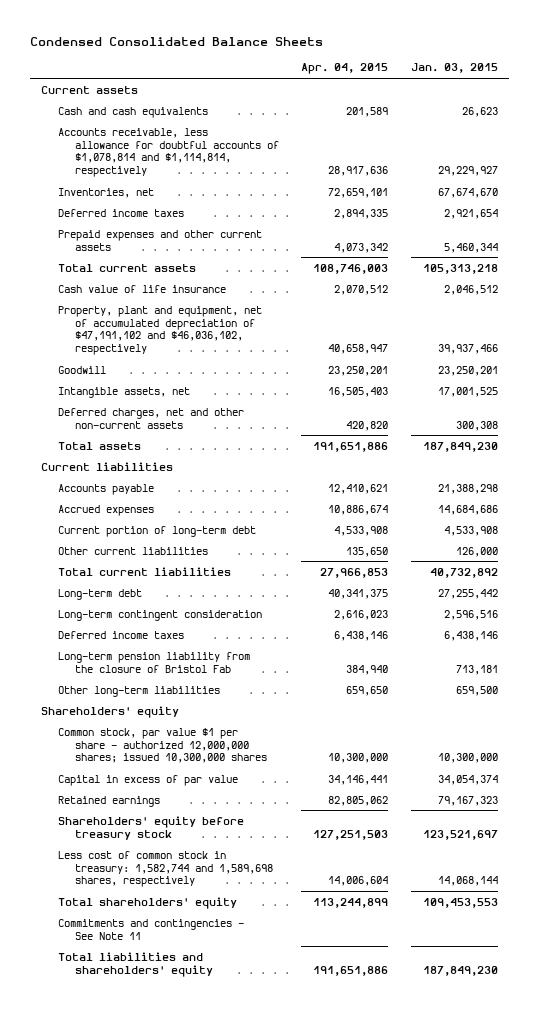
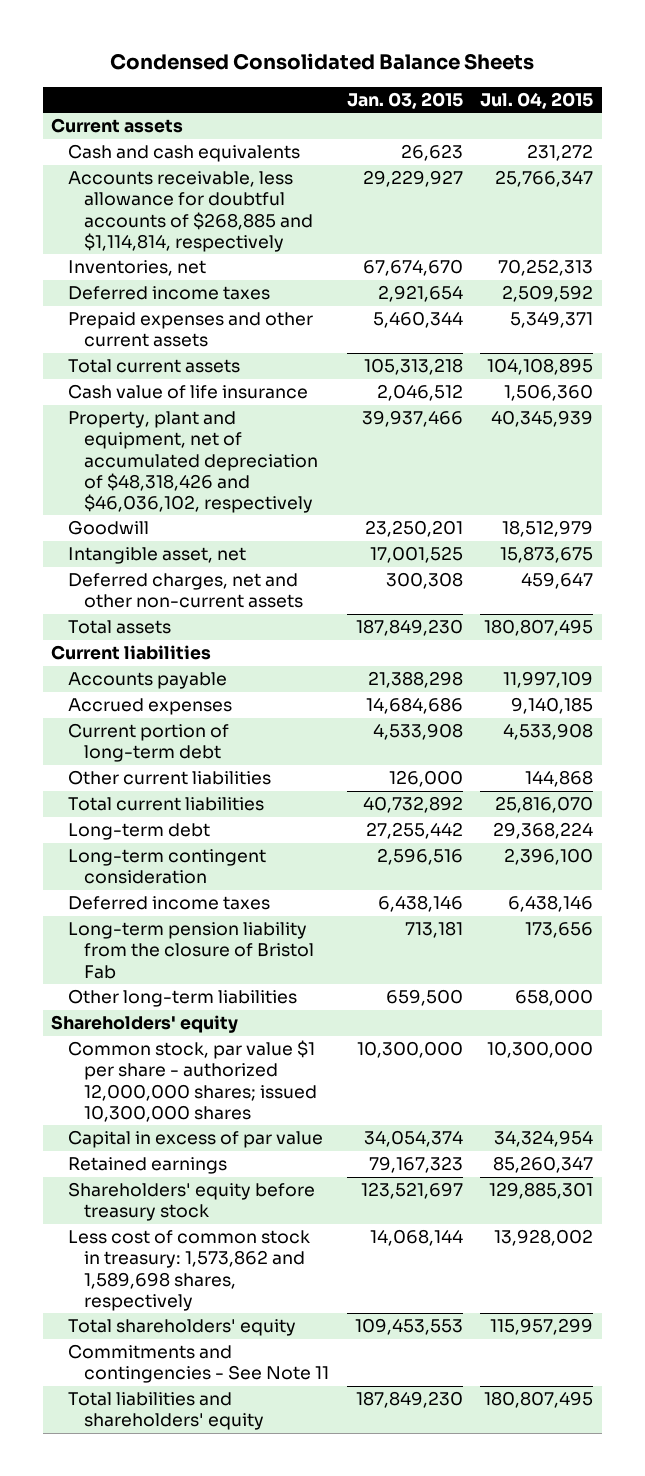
[301,63,389,75] Apr. 04, 2015 -> none
none -> [480,91,594,109] Jul. 04, 2015
[57,127,279,178] Accounts receivable, less allowance for doubtful accounts of $1,078,814 and $1,114,814, respectively -> [67,171,314,252] Accounts receivable, less allowance for doubtful accounts of $268,885 and $1,114,814, respectively
[57,305,262,356] Property, plant and equipment, net of accumulated depreciation of $47,191,102 and $46,036,102, respectively -> [67,411,319,513] Property, plant and equipment, net of accumulated depreciation of $48,318,426 and $46,036,102, respectively
[57,386,190,398] Intangible assets, net -> [67,547,246,565] Intangible asset, net
[57,850,273,888] Less cost of common stock in treasury: 1,582,744 and 1,589,698 shares, respectively -> [67,1230,310,1311] Less cost of common stock in treasury: 1,573,862 and 1,589,698 shares, respectively

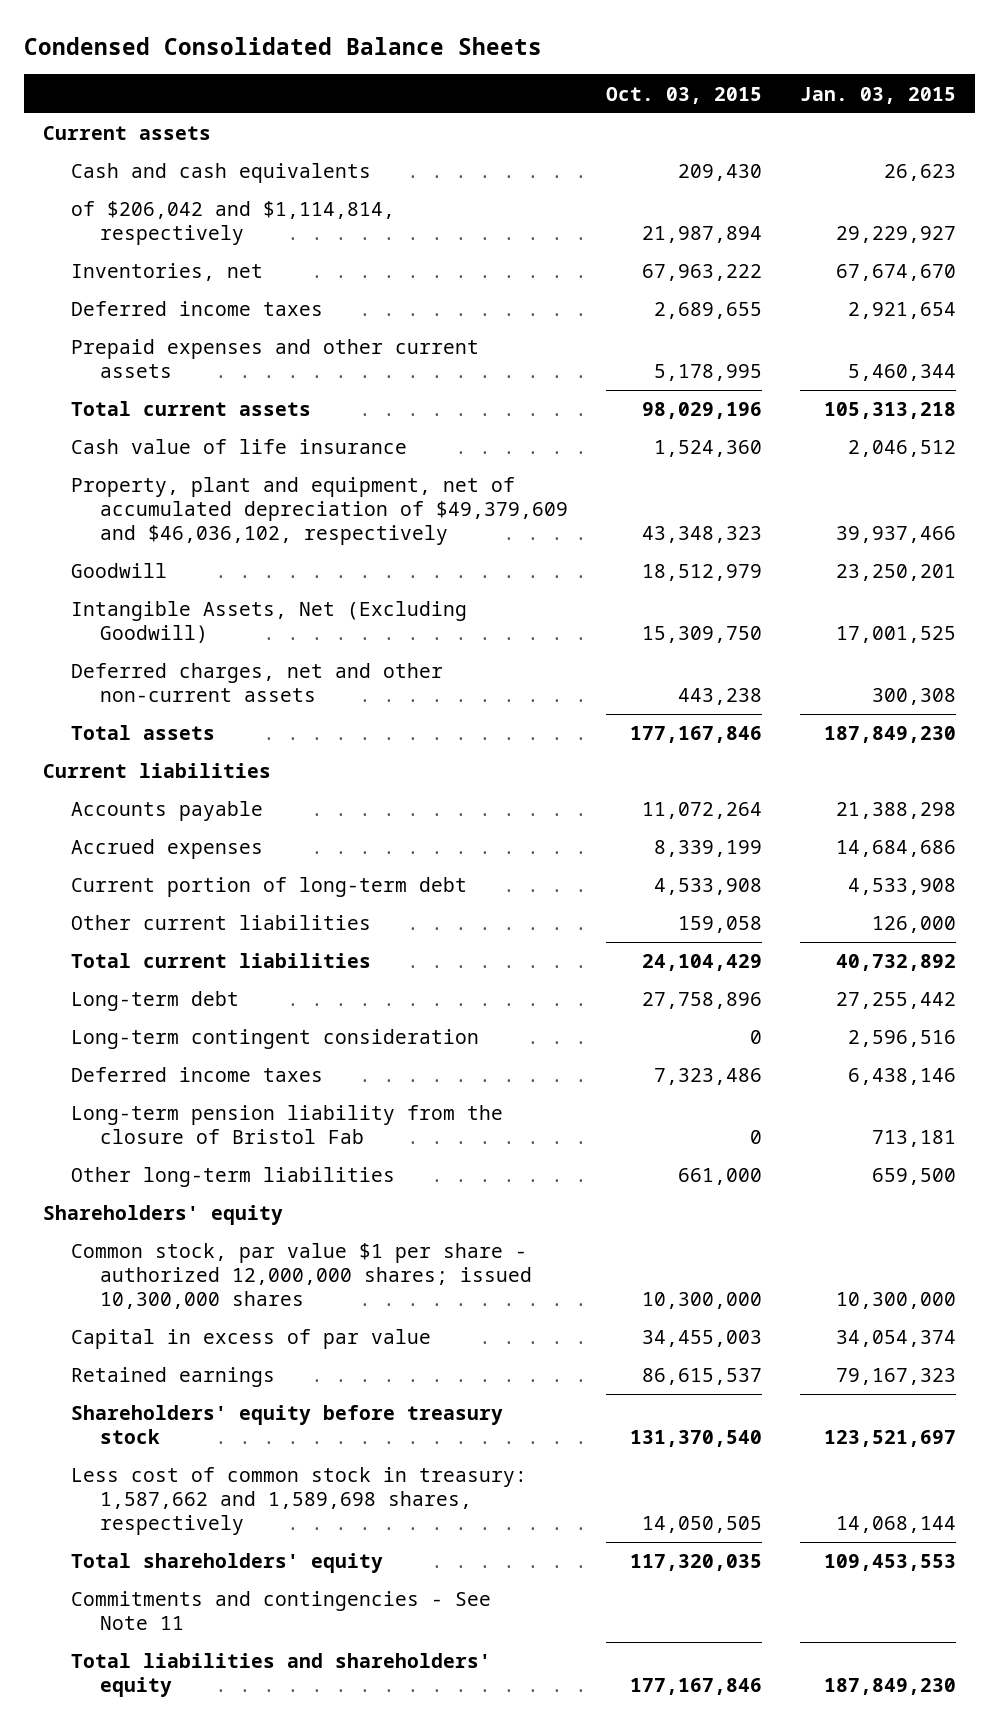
[480,91,594,109] Jul. 04, 2015 -> none
none -> [605,86,762,104] Oct. 03, 2015
[67,171,314,252] Accounts receivable, less allowance for doubtful accounts of $268,885 and $1,114,814, respectively -> [71,201,396,245] of $206,042 and $1,114,814, respectively
[67,411,319,513] Property, plant and equipment, net of accumulated depreciation of $48,318,426 and $46,036,102, respectively -> [71,477,568,545] Property, plant and equipment, net of accumulated depreciation of $49,379,609 and $46,036,102, respectively
[67,547,246,565] Intangible asset, net -> [71,601,468,643] Intangible Assets, Net (Excluding Goodwill)
[67,1230,310,1311] Less cost of common stock in treasury: 1,573,862 and 1,589,698 shares, respectively -> [71,1467,528,1535] Less cost of common stock in treasury: 1,587,662 and 1,589,698 shares, respectively

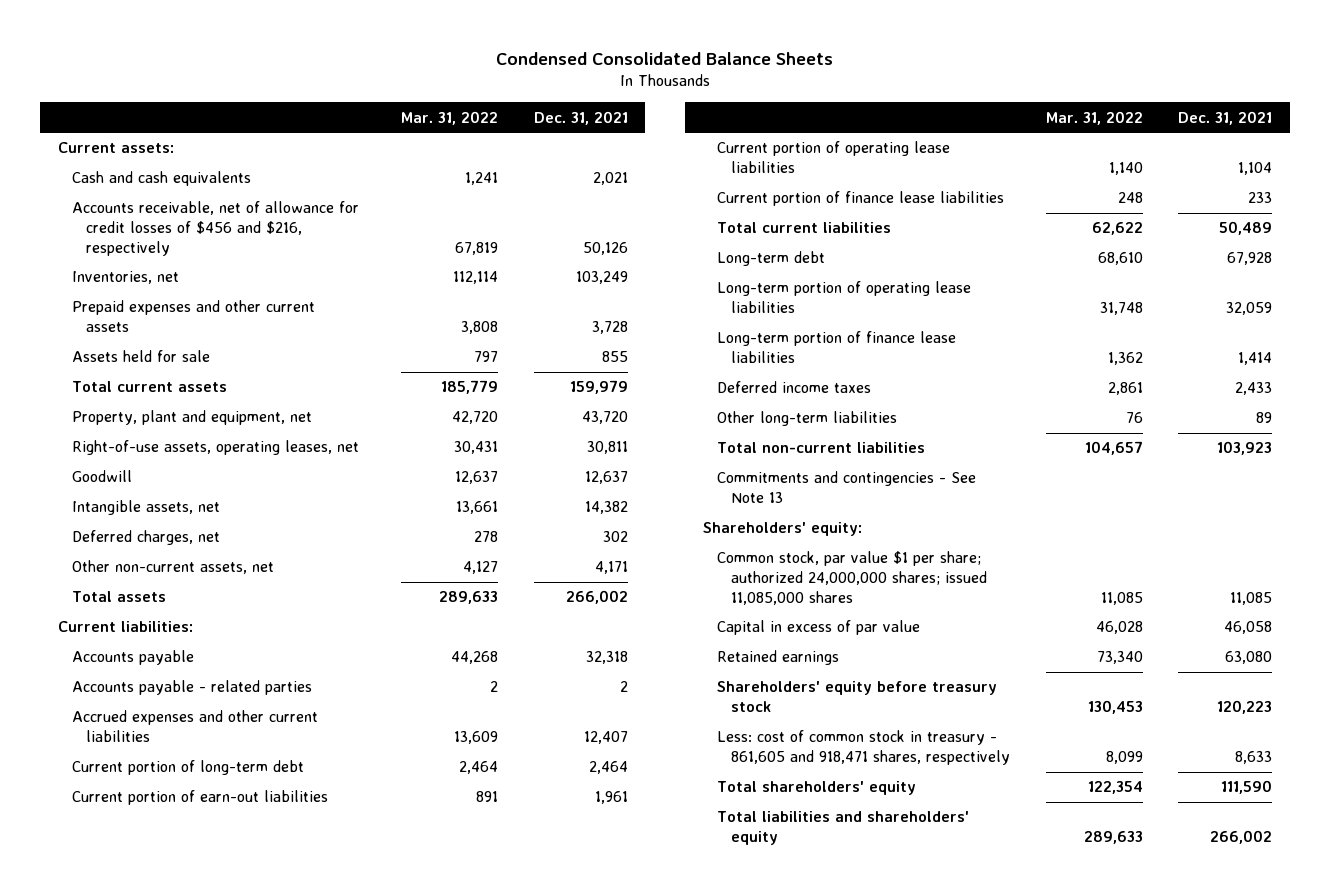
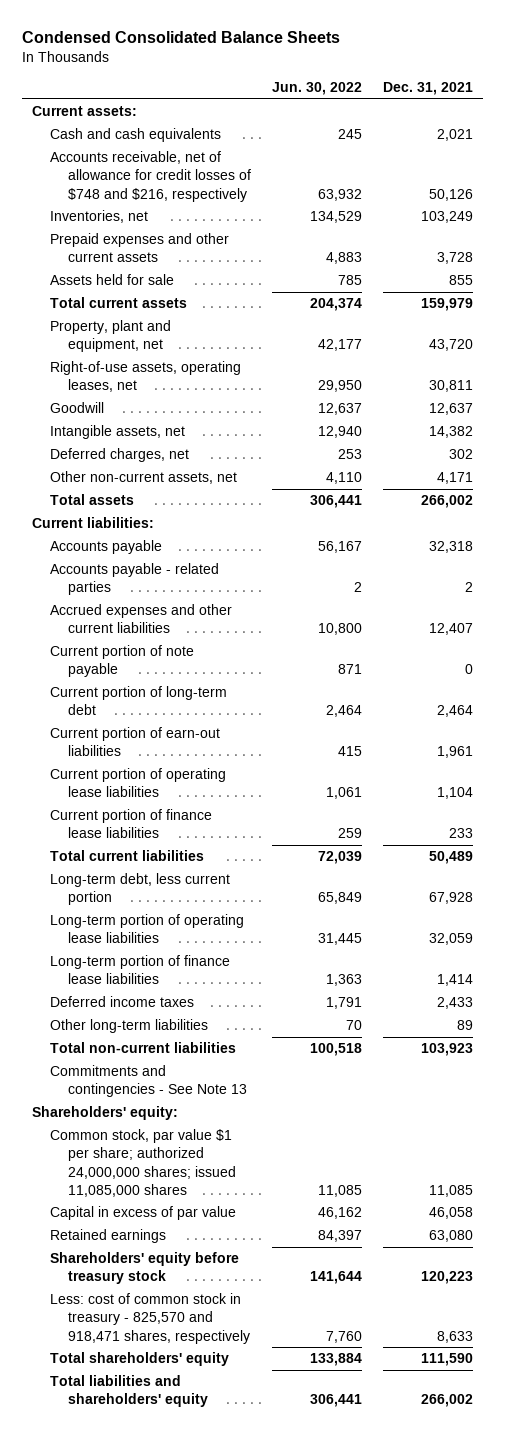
[400,110,498,125] Mar. 31, 2022 -> none
none -> [272,82,363,96] Jun. 30, 2022
[72,201,360,256] Accounts receivable, net of allowance for credit losses of $456 and $216, respectively -> [50,151,252,202] Accounts receivable, net of allowance for credit losses of $748 and $216, respectively
none -> [50,645,195,678] Current portion of note payable
[716,251,825,267] Long-term debt -> [50,873,231,906] Long-term debt, less current portion
[716,730,1010,766] Less: cost of common stock in treasury - 861,605 and 918,471 shares, respectively -> [50,1293,251,1344] Less: cost of common stock in treasury - 825,570 and 918,471 shares, respectively

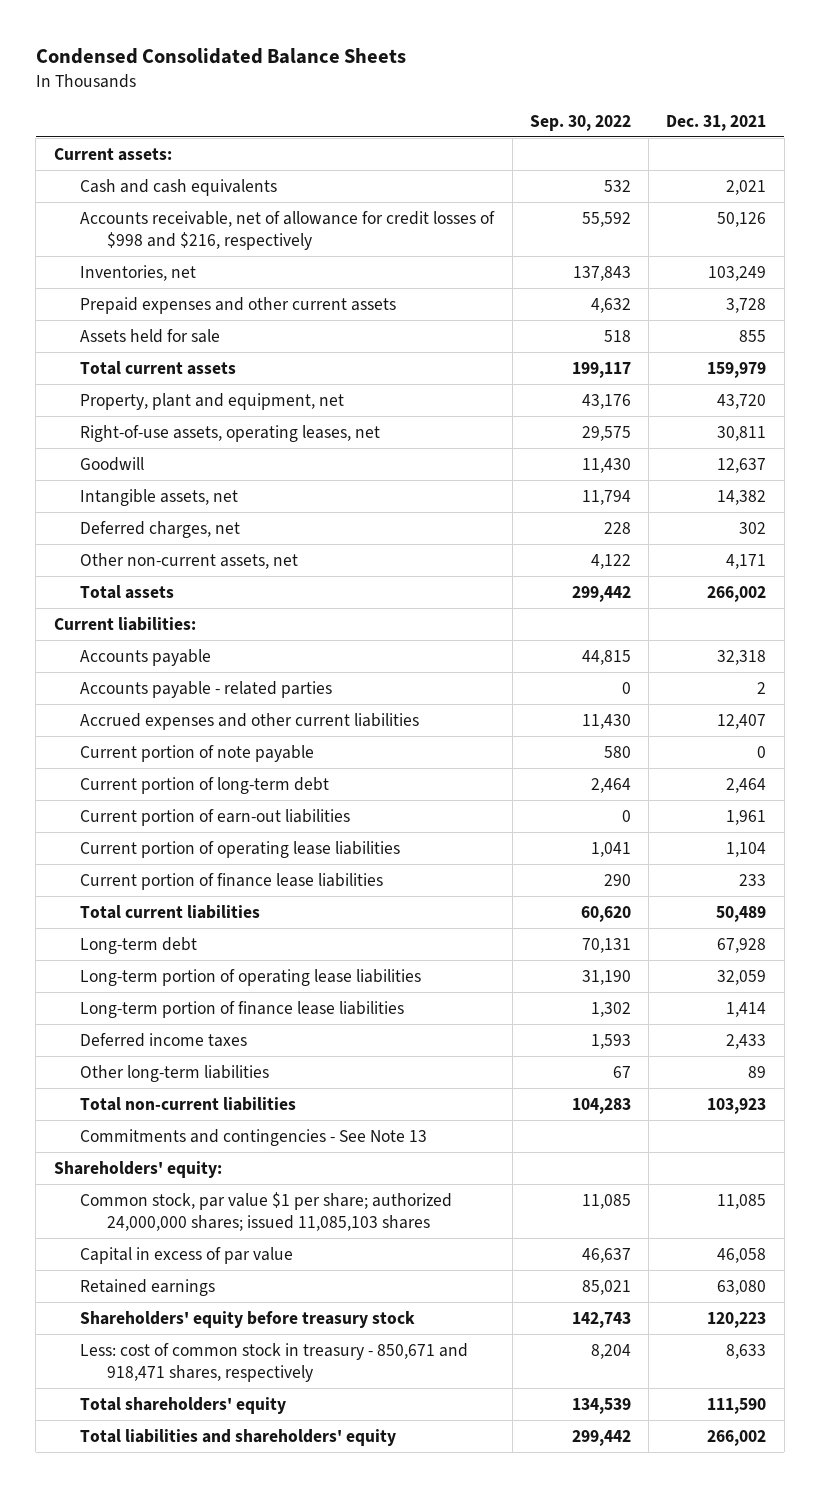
[272,82,363,96] Jun. 30, 2022 -> none
none -> [529,114,631,131] Sep. 30, 2022
[50,151,252,202] Accounts receivable, net of allowance for credit losses of $748 and $216, respectively -> [80,210,496,251] Accounts receivable, net of allowance for credit losses of $998 and $216, respectively
[50,873,231,906] Long-term debt, less current portion -> [80,936,198,954] Long-term debt
[50,1129,237,1197] Common stock, par value $1 per share; authorized 24,000,000 shares; issued 11,085,000 shares -> [80,1191,453,1232] Common stock, par value $1 per share; authorized 24,000,000 shares; issued 11,085,103 shares
[50,1293,251,1344] Less: cost of common stock in treasury - 825,570 and 918,471 shares, respectively -> [80,1342,469,1383] Less: cost of common stock in treasury - 850,671 and 918,471 shares, respectively

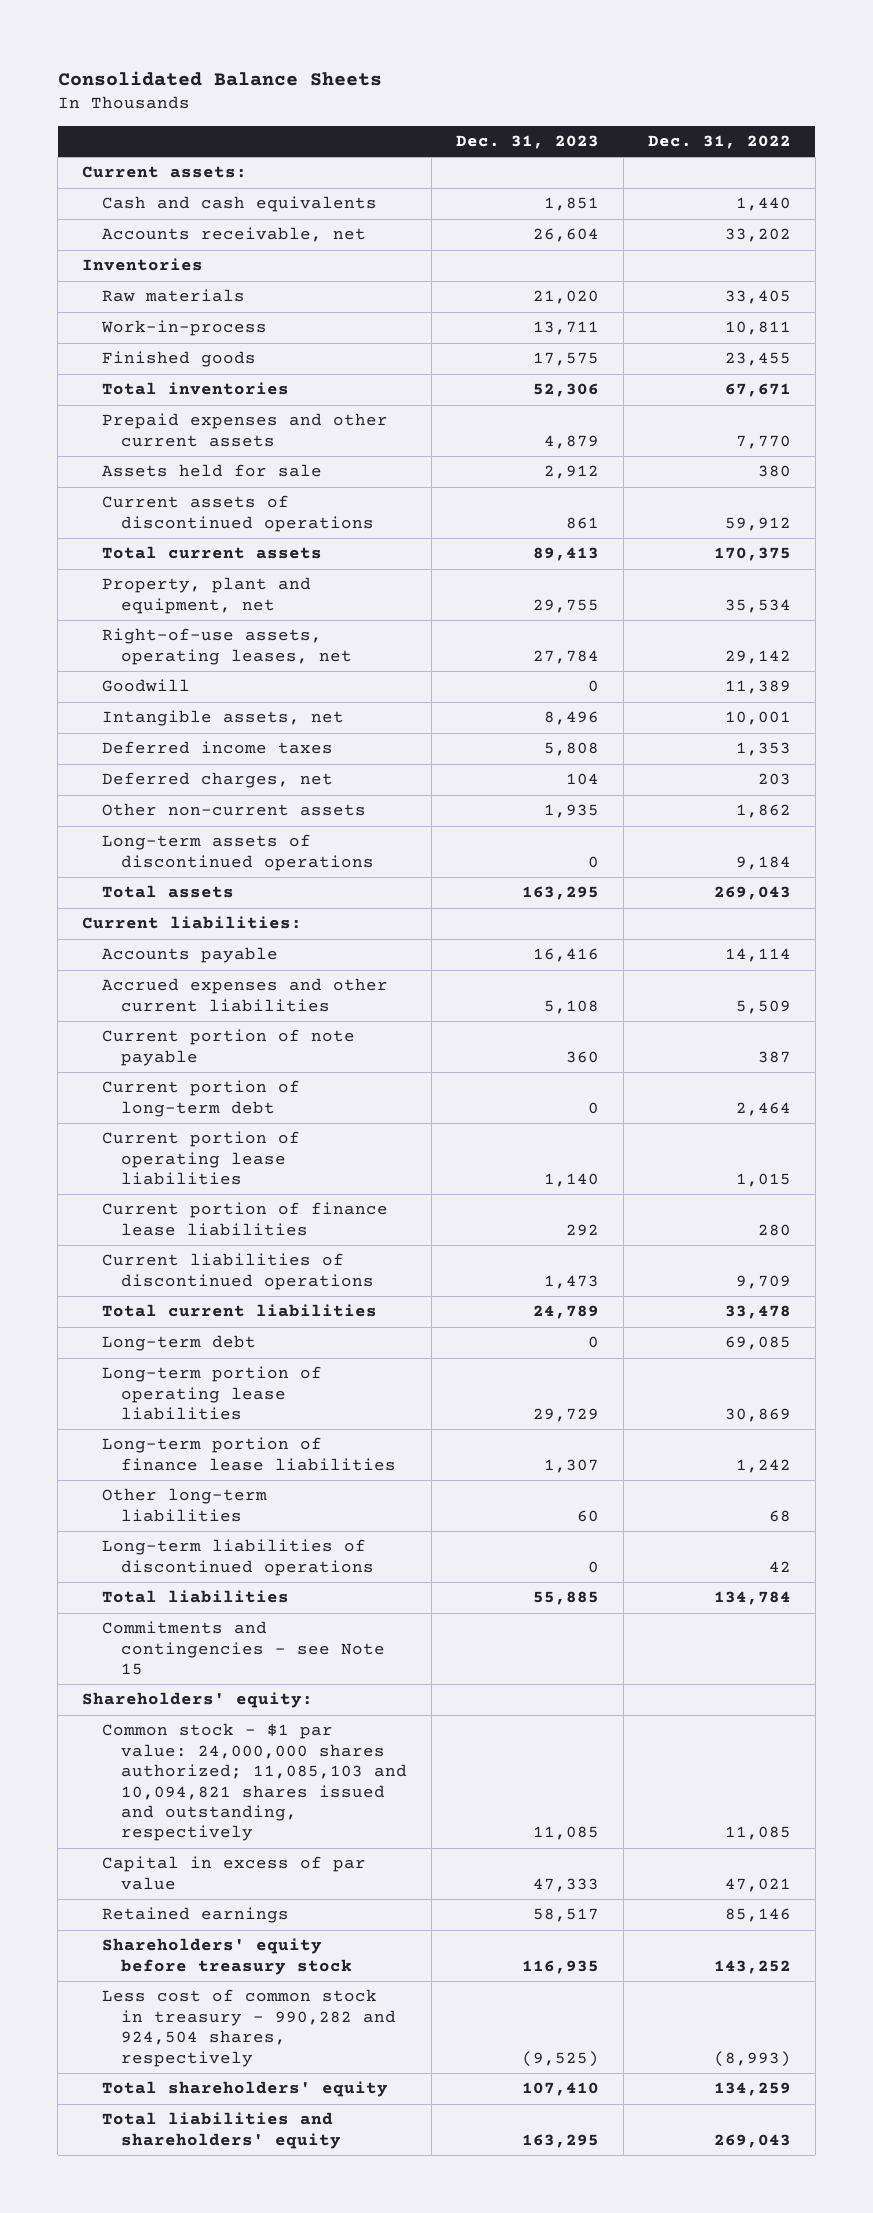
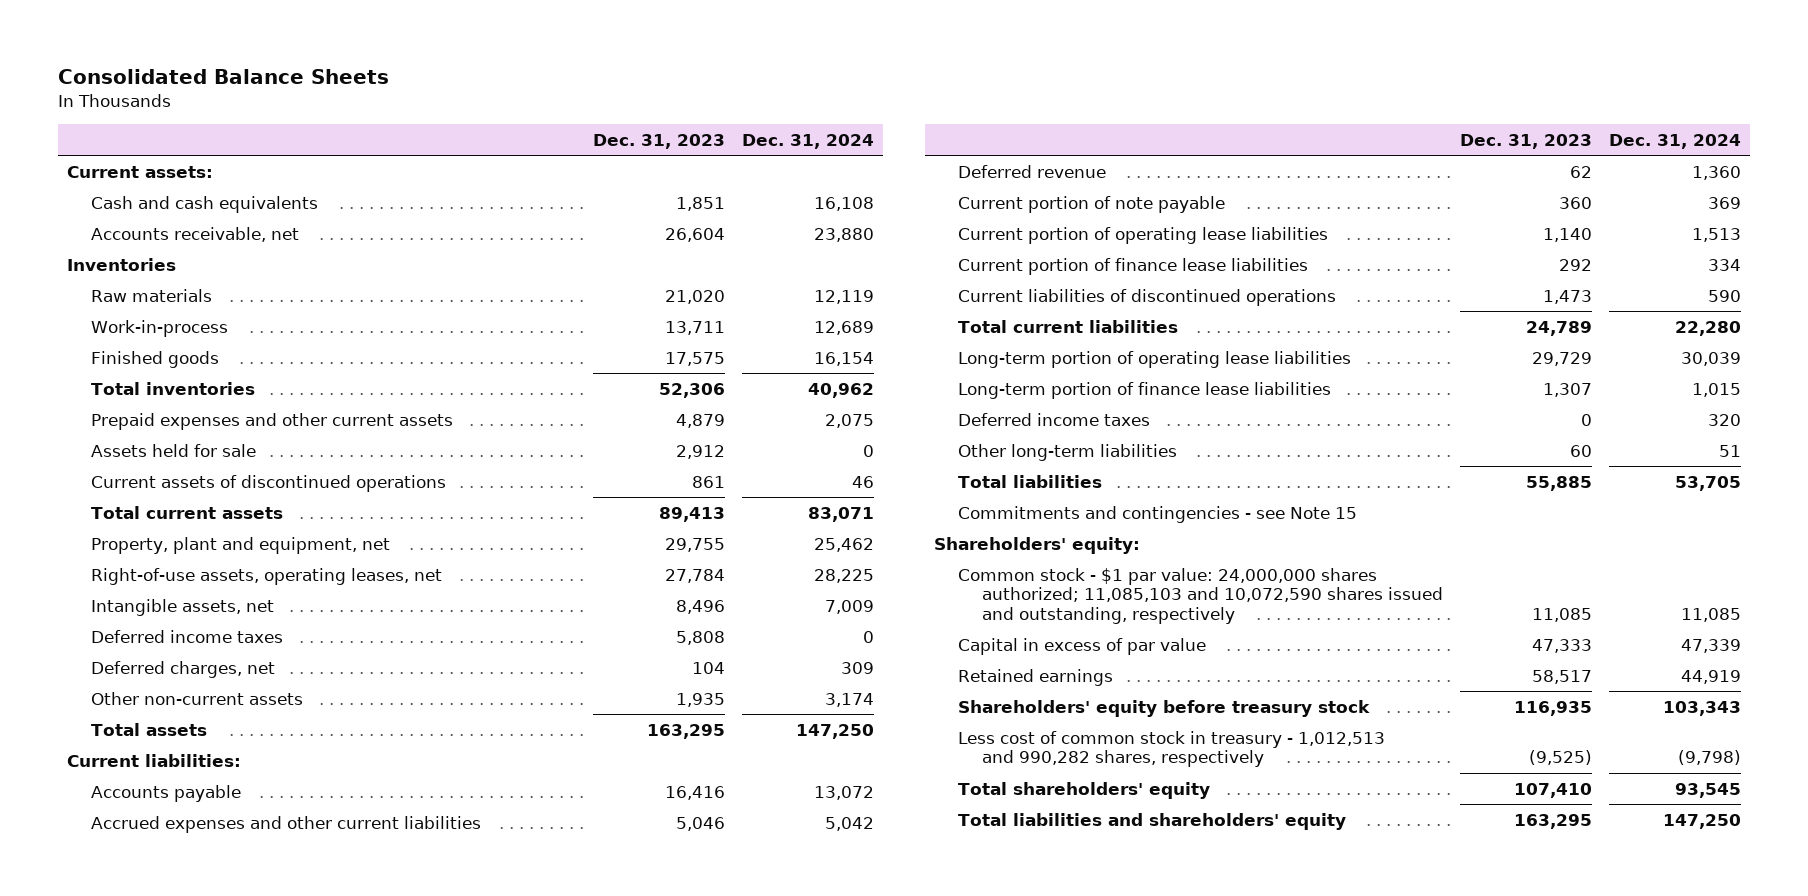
[647,135,791,150] Dec. 31, 2022 -> none
none -> [742,133,875,149] Dec. 31, 2024
[101,679,190,693] Goodwill -> none
[101,834,375,871] Long-term assets of discontinued operations -> none
[544,999,600,1014] 5,108 -> [676,816,726,831] 5,046
none -> [957,164,1106,178] Deferred revenue
[101,1080,300,1117] Current portion of long-term debt -> none
[101,1335,256,1352] Long-term debt -> none
none -> [957,412,1150,426] Deferred income taxes
[101,1539,375,1576] Long-term liabilities of discontinued operations -> none
[101,1723,408,1842] Common stock - $1 par value: 24,000,000 shares authorized; 11,085,103 and 10,094,821 shares issued and outstanding, respectively -> [957,567,1443,624] Common stock - $1 par value: 24,000,000 shares authorized; 11,085,103 and 10,072,590 shares issued and outstanding, respectively
[101,1989,397,2067] Less cost of common stock in treasury - 990,282 and 924,504 shares, respectively -> [957,730,1385,768] Less cost of common stock in treasury - 1,012,513 and 990,282 shares, respectively

